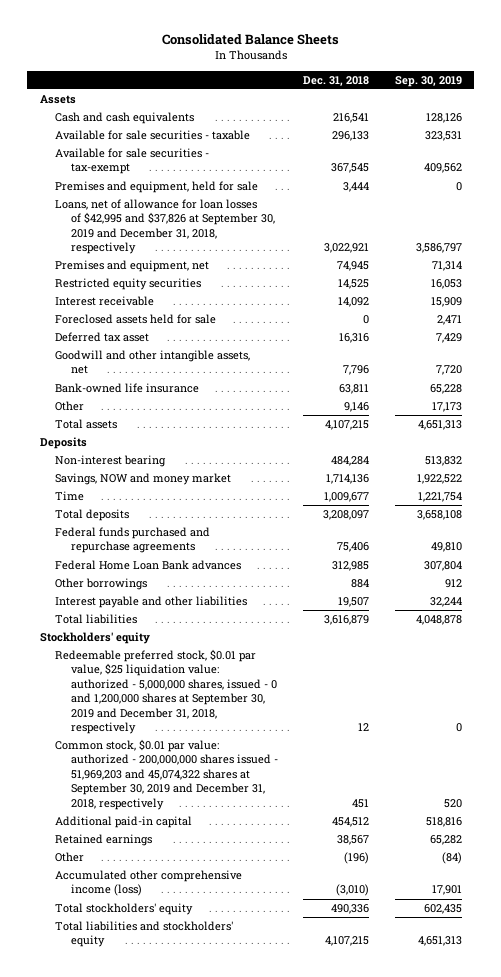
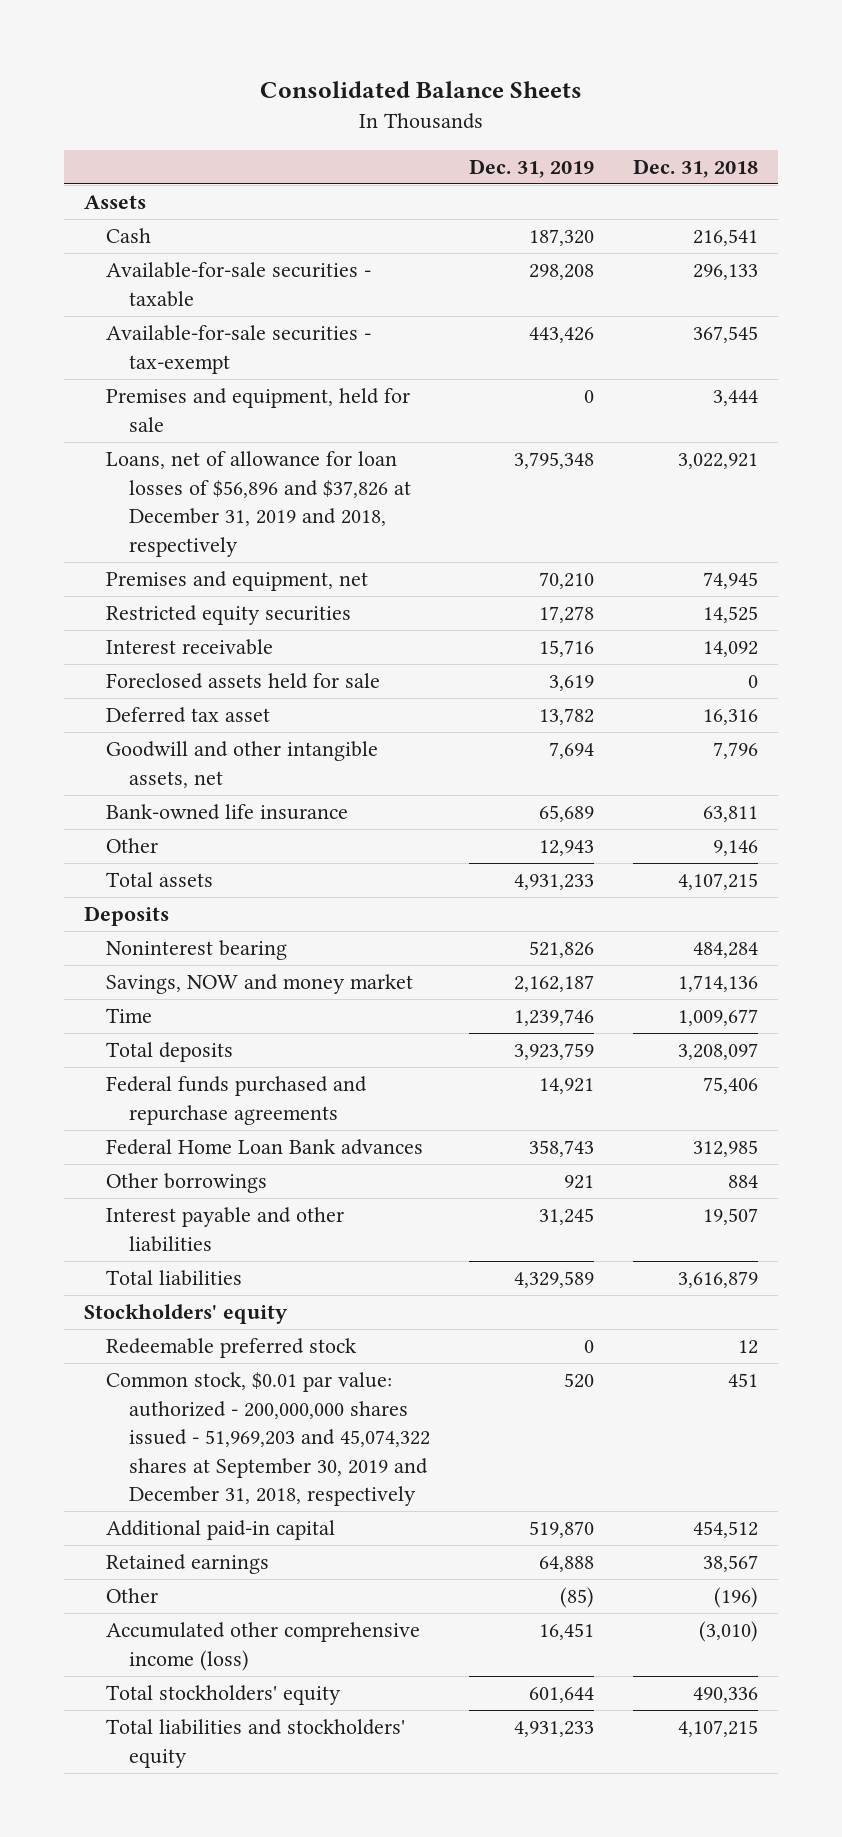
[394,75,462,87] Sep. 30, 2019 -> none
none -> [468,158,594,178] Dec. 31, 2019
[55,112,195,125] Cash and cash equivalents -> [106,228,152,244] Cash
[55,130,251,141] Available for sale securities - taxable -> [106,262,372,307] Available-for-sale securities - taxable
[55,148,210,175] Available for sale securities - tax-exempt -> [106,325,372,374] Available-for-sale securities - tax-exempt
[55,199,275,255] Loans, net of allowance for loan losses of $42,995 and $37,826 at September 30, 2019 and December 31, 2018, respectively -> [106,451,411,557] Loans, net of allowance for loan losses of $56,896 and $37,826 at December 31, 2019 and 2018, respectively
[55,455,167,468] Non-interest bearing -> [106,940,288,961] Noninterest bearing
[55,649,277,735] Redeemable preferred stock, $0.01 par value, $25 liquidation value: authorized - 5,000,000 shares, issued - 0 and 1,200,000 shares at September 30, 2019 and December 31, 2018, respectively -> [106,1338,358,1359] Redeemable preferred stock

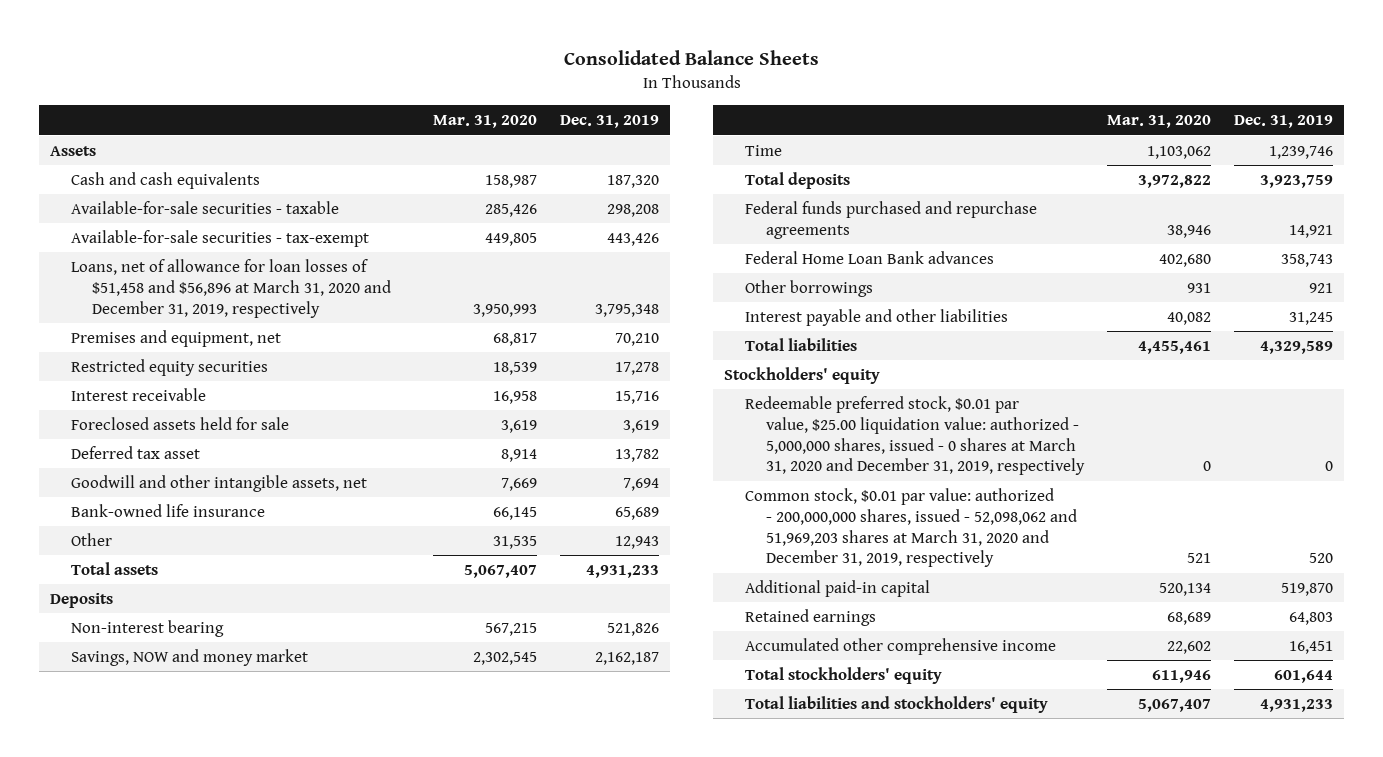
[633,158,759,178] Dec. 31, 2018 -> none
none -> [432,115,537,129] Mar. 31, 2020
[106,228,152,244] Cash -> [70,171,260,189] Cash and cash equivalents
[106,388,411,432] Premises and equipment, held for sale -> none
[106,451,411,557] Loans, net of allowance for loan losses of $56,896 and $37,826 at December 31, 2019 and 2018, respectively -> [70,258,391,318] Loans, net of allowance for loan losses of $51,458 and $56,896 at March 31, 2020 and December 31, 2019, respectively
[106,940,288,961] Noninterest bearing -> [70,619,224,637] Non-interest bearing
[106,1338,358,1359] Redeemable preferred stock -> [745,395,1086,476] Redeemable preferred stock, $0.01 par value, $25.00 liquidation value: authorized - 5,000,000 shares, issued - 0 shares at March 31, 2020 and December 31, 2019, respectively
[106,1372,430,1507] Common stock, $0.01 par value: authorized - 200,000,000 shares issued - 51,969,203 and 45,074,322 shares at September 30, 2019 and December 31, 2018, respectively -> [745,487,1078,568] Common stock, $0.01 par value: authorized - 200,000,000 shares, issued - 52,098,062 and 51,969,203 shares at March 31, 2020 and December 31, 2019, respectively
[106,1588,159,1604] Other -> none
[538,1556,594,1573] 64,888 -> [1288,611,1333,625] 64,803
[106,1622,421,1671] Accumulated other comprehensive income (loss) -> [745,637,1057,655] Accumulated other comprehensive income

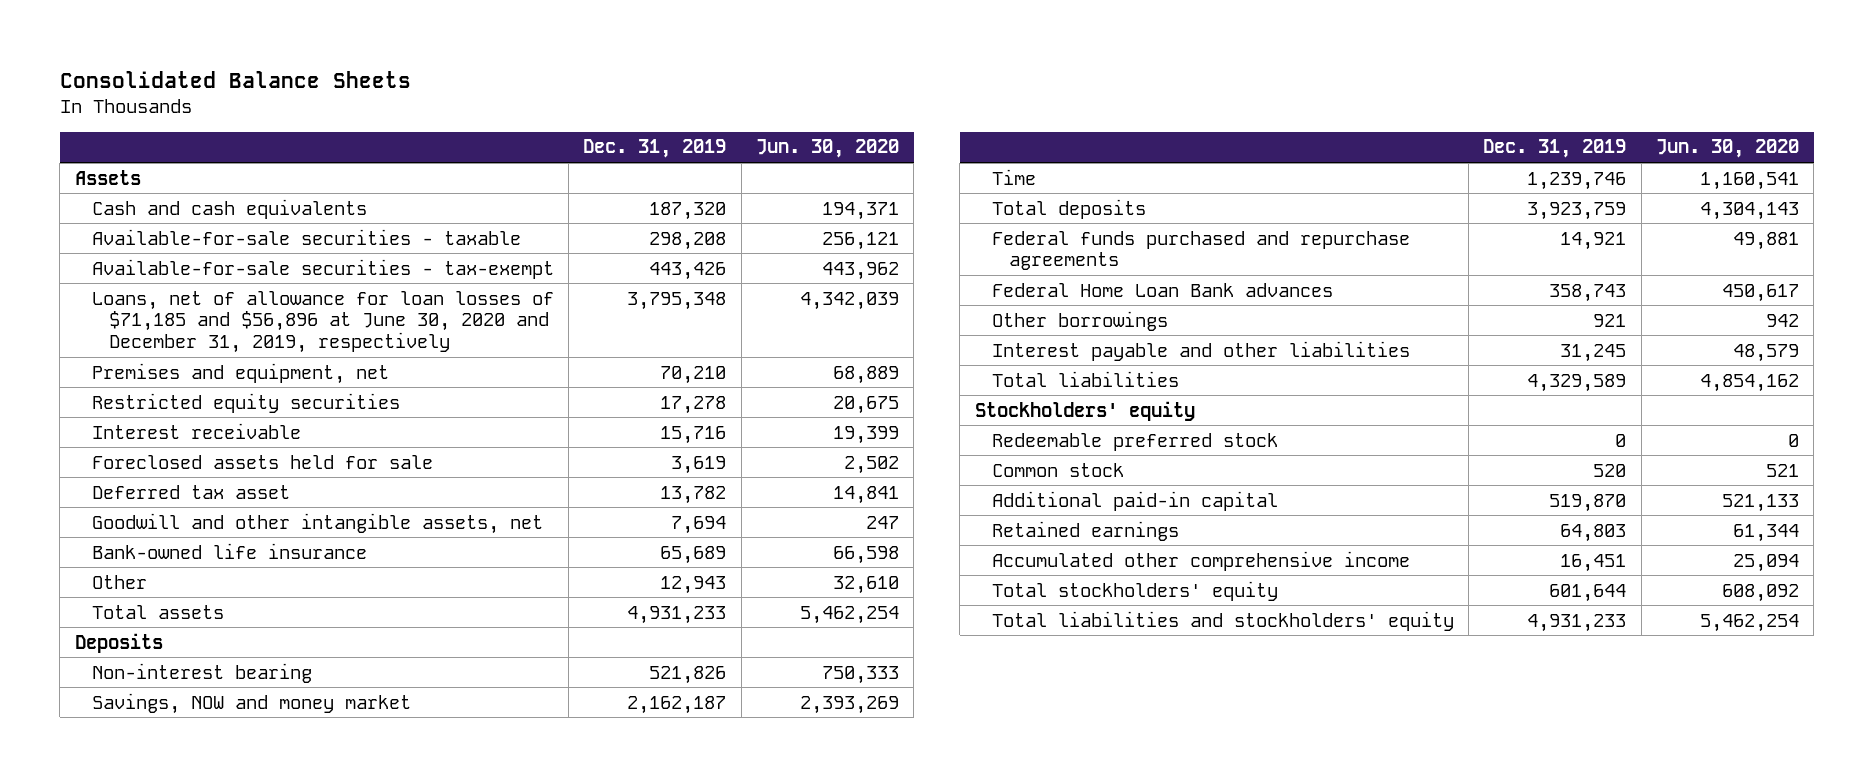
[432,115,537,129] Mar. 31, 2020 -> none
none -> [755,139,899,159] Jun. 30, 2020
[70,258,391,318] Loans, net of allowance for loan losses of $51,458 and $56,896 at March 31, 2020 and December 31, 2019, respectively -> [91,290,554,354] Loans, net of allowance for loan losses of $71,185 and $56,896 at June 30, 2020 and December 31, 2019, respectively
[745,395,1086,476] Redeemable preferred stock, $0.01 par value, $25.00 liquidation value: authorized - 5,000,000 shares, issued - 0 shares at March 31, 2020 and December 31, 2019, respectively -> [991,432,1278,451] Redeemable preferred stock
[745,487,1078,568] Common stock, $0.01 par value: authorized - 200,000,000 shares, issued - 52,098,062 and 51,969,203 shares at March 31, 2020 and December 31, 2019, respectively -> [991,462,1124,477] Common stock

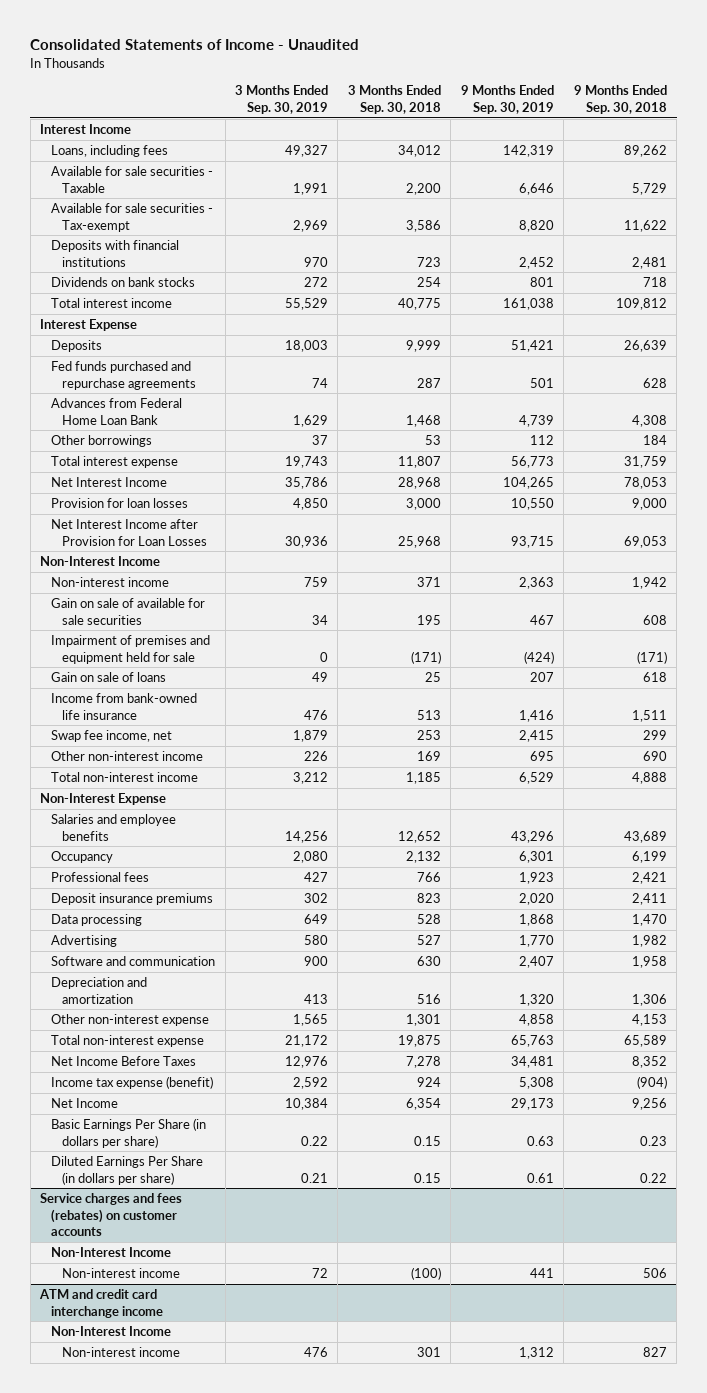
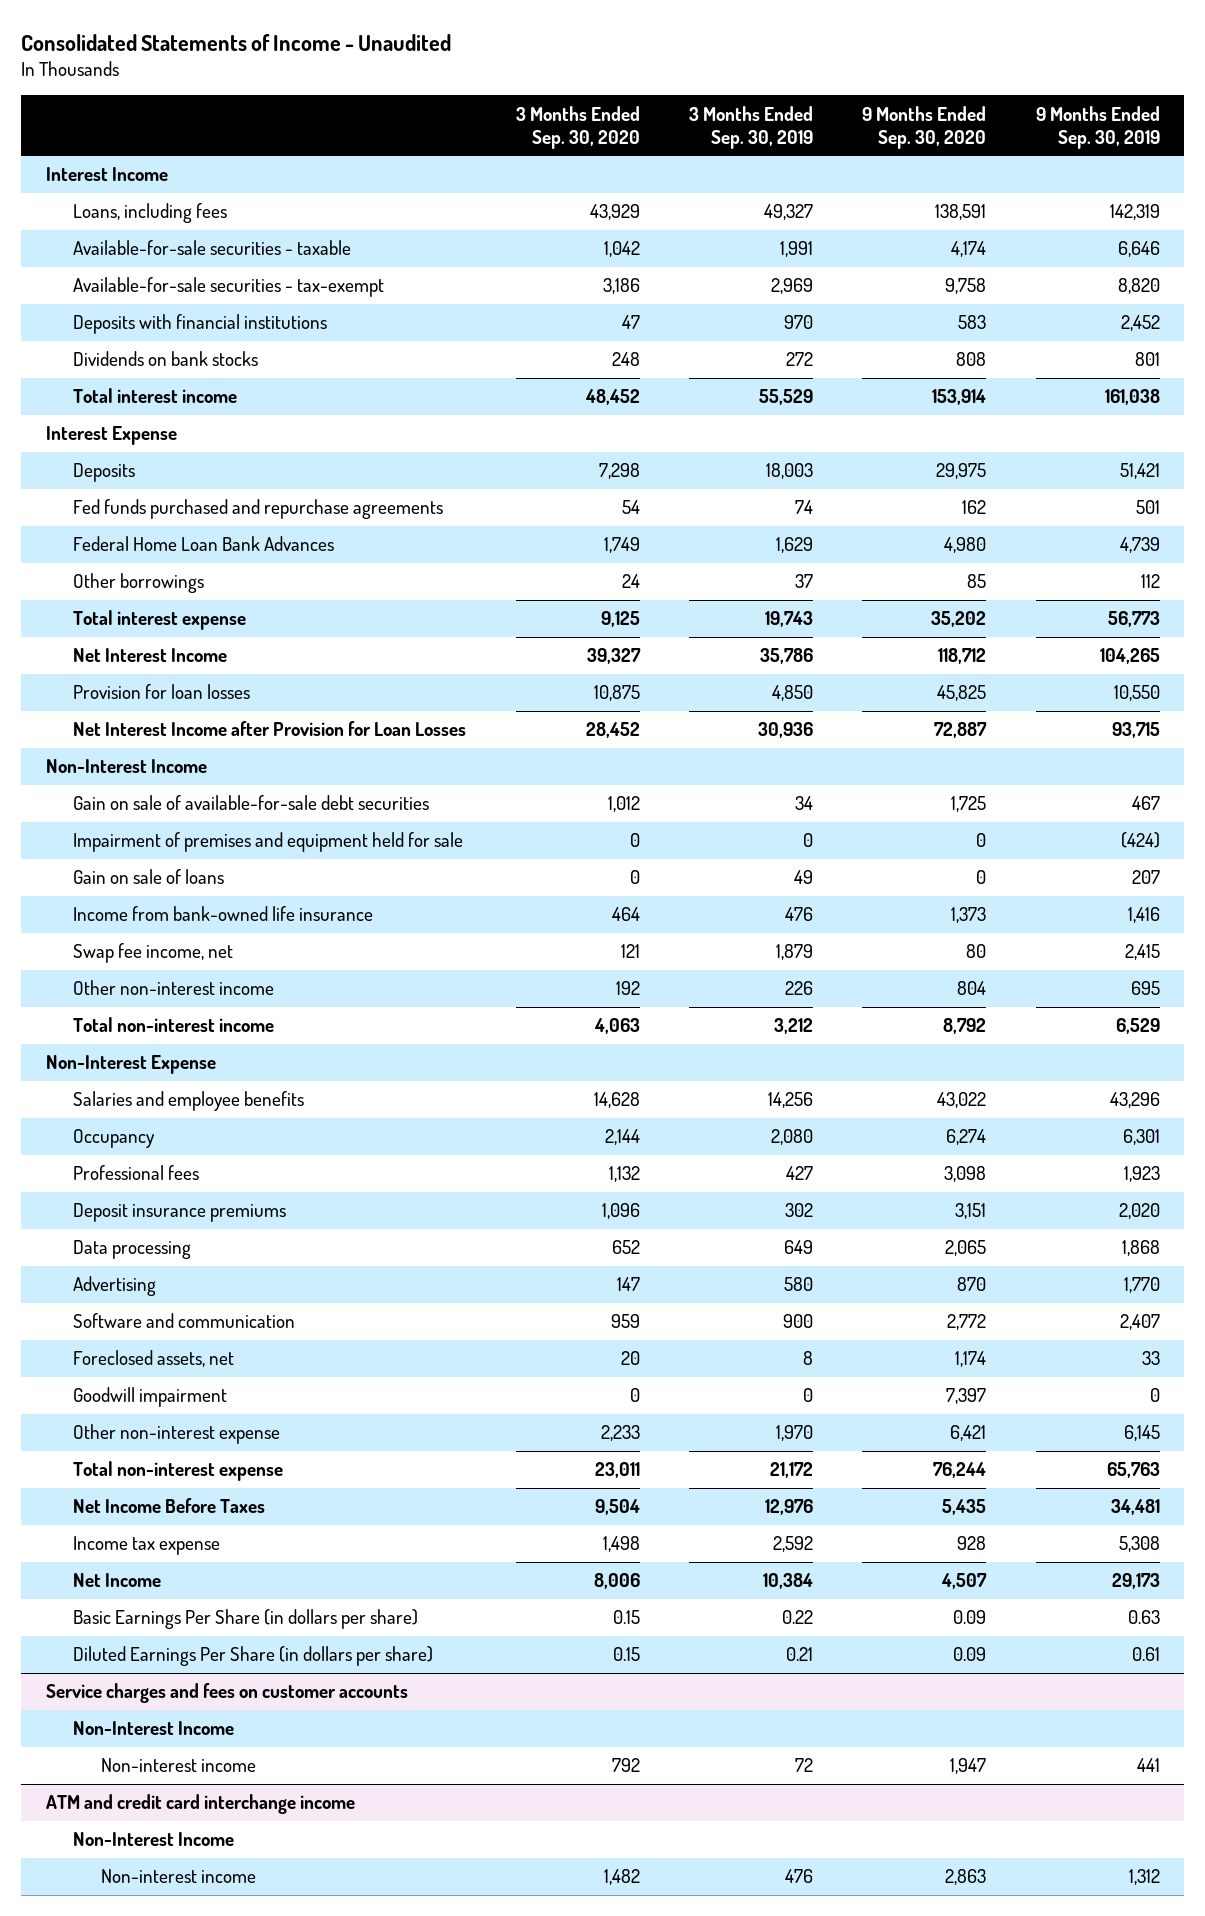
[347,85,441,115] 3 Months Ended Sep. 30, 2018 -> none
[573,85,667,115] 9 Months Ended Sep. 30, 2018 -> none
none -> [515,105,640,149] 3 Months Ended Sep. 30, 2020
none -> [862,105,987,149] 9 Months Ended Sep. 30, 2020
[51,165,214,193] Available for sale securities - Taxable -> [73,240,352,256] Available-for-sale securities - taxable
[51,202,214,232] Available for sale securities - Tax-exempt -> [73,277,385,298] Available-for-sale securities - tax-exempt
[51,397,183,425] Advances from Federal Home Loan Bank -> [73,536,335,552] Federal Home Loan Bank Advances
[51,576,170,587] Non-interest income -> none
[51,597,206,625] Gain on sale of available for sale securities -> [73,795,430,811] Gain on sale of available-for-sale debt securities
[51,976,148,1004] Depreciation and amortization -> none
none -> [73,1350,235,1368] Foreclosed assets, net
none -> [73,1387,228,1408] Goodwill impairment
[293,1013,329,1026] 1,565 -> [775,1425,813,1442] 1,970
[518,1013,554,1026] 4,858 -> [1123,1425,1160,1442] 6,145
[51,1075,214,1089] Income tax expense (benefit) -> [73,1536,221,1556] Income tax expense
[40,1192,183,1237] Service charges and fees (rebates) on customer accounts -> [45,1683,408,1704] Service charges and fees on customer accounts

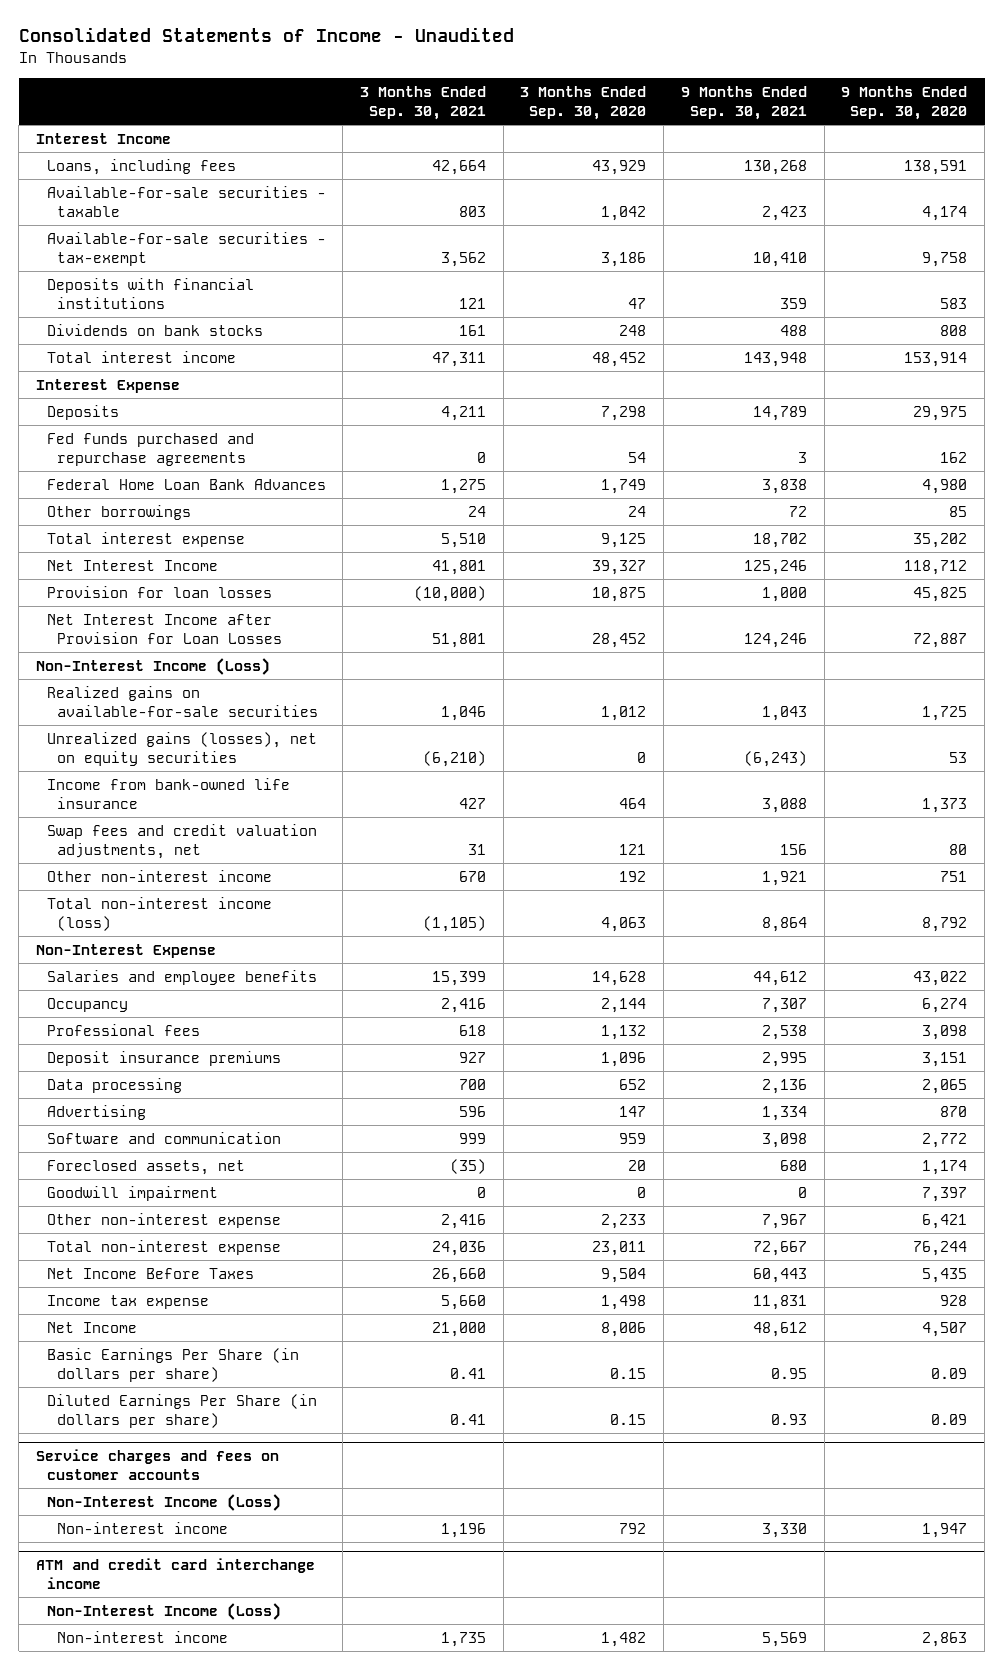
[688,105,813,149] 3 Months Ended Sep. 30, 2019 -> none
[1035,105,1160,149] 9 Months Ended Sep. 30, 2019 -> none
none -> [360,86,487,120] 3 Months Ended Sep. 30, 2021
none -> [680,86,807,120] 9 Months Ended Sep. 30, 2021
[73,832,464,853] Impairment of premises and equipment held for sale -> none
[73,869,225,885] Gain on sale of loans -> none
[45,759,207,774] Non-Interest Income -> [35,658,270,676] Non-Interest Income (Loss)
[73,795,430,811] Gain on sale of available-for-sale debt securities -> [46,686,319,717] Realized gains on available-for-sale securities
none -> [46,732,317,766] Unrealized gains (losses), net on equity securities
[73,943,234,964] Swap fee income, net -> [46,824,317,859] Swap fees and credit valuation adjustments, net
[957,981,987,996] 804 -> [940,871,968,883] 751
[73,1017,275,1033] Total non-interest income -> [46,897,272,931] Total non-interest income (loss)
[73,1721,235,1736] Non-Interest Income -> [46,1494,281,1512] Non-Interest Income (Loss)
[73,1832,235,1847] Non-Interest Income -> [46,1603,281,1621] Non-Interest Income (Loss)

